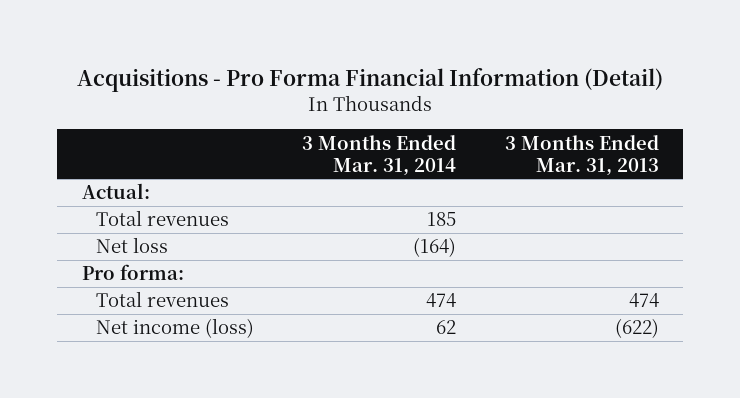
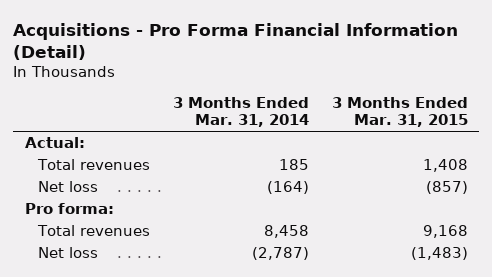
[504,134,659,176] 3 Months Ended Mar. 31, 2013 -> none
none -> [331,96,468,127] 3 Months Ended Mar. 31, 2015
[426,293,457,308] 474 -> [263,225,309,239] 8,458
[96,318,255,339] Net income (loss) -> [38,247,99,259] Net loss
[436,320,457,335] 62 -> [251,247,309,261] (2,787)

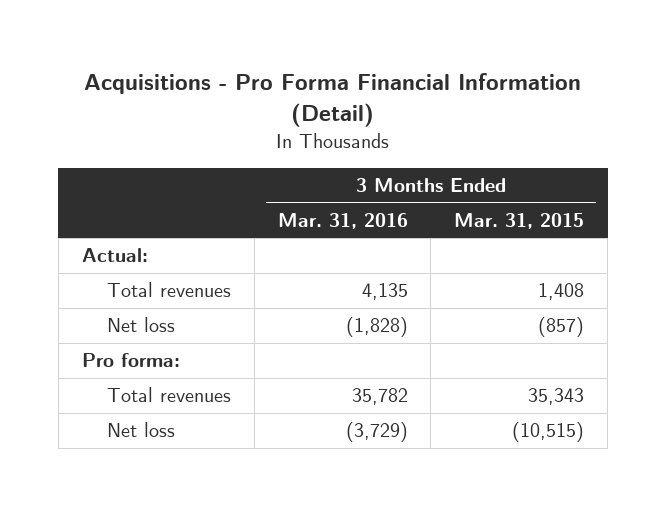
[172,96,309,127] 3 Months Ended Mar. 31, 2014 -> none
none -> [277,212,408,229] Mar. 31, 2016
[422,225,468,239] 9,168 -> [528,388,585,406] 35,343
[410,247,468,261] (1,483) -> [512,422,585,443] (10,515)

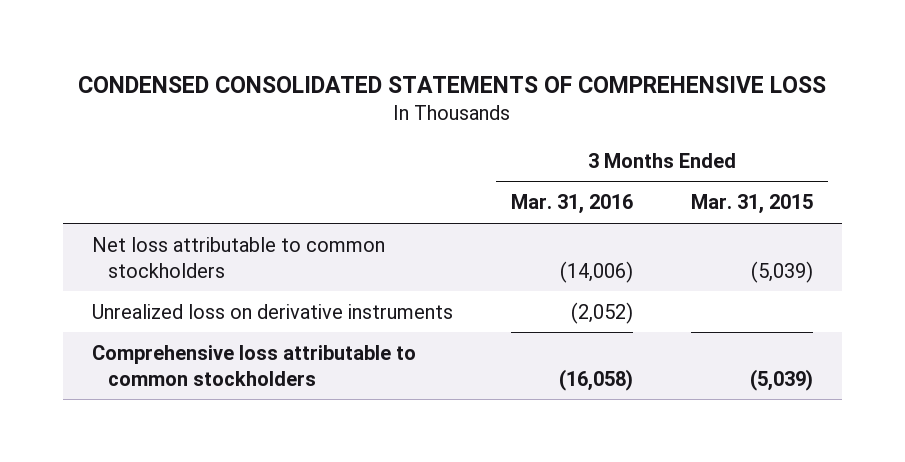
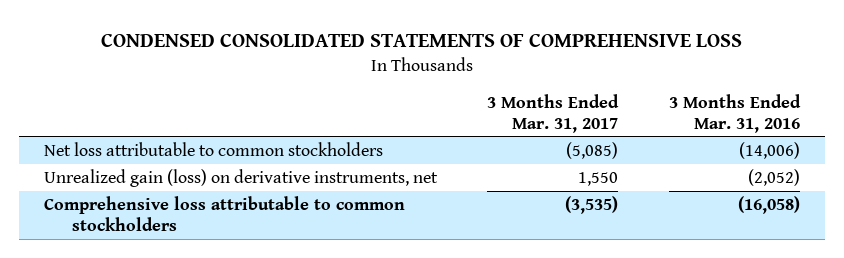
[691,194,814,215] Mar. 31, 2015 -> none
none -> [487,93,620,133] 3 Months Ended Mar. 31, 2017
[91,303,453,319] Unrealized loss on derivative instruments -> [43,168,438,187] Unrealized gain (loss) on derivative instruments, net

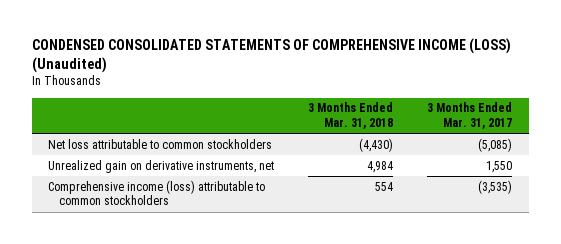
[100,33,742,47] CONDENSED CONSOLIDATED STATEMENTS OF COMPREHENSIVE LOSS -> [31,38,511,74] CONDENSED CONSOLIDATED STATEMENTS OF COMPREHENSIVE INCOME (LOSS) (Unaudited)
[668,93,801,133] 3 Months Ended Mar. 31, 2016 -> none
none -> [308,102,394,130] 3 Months Ended Mar. 31, 2018
[43,168,438,187] Unrealized gain (loss) on derivative instruments, net -> [48,159,275,173] Unrealized gain on derivative instruments, net
[43,195,405,231] Comprehensive loss attributable to common stockholders -> [48,179,266,206] Comprehensive income (loss) attributable to common stockholders

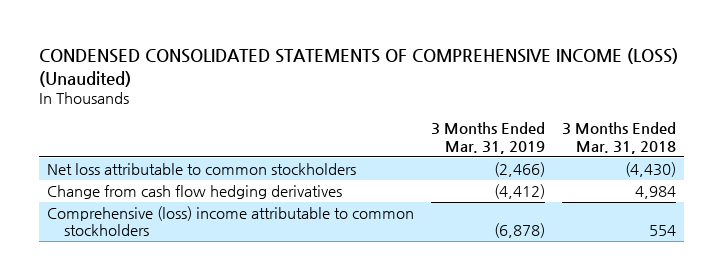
[427,102,513,130] 3 Months Ended Mar. 31, 2017 -> none
none -> [430,122,545,155] 3 Months Ended Mar. 31, 2019
[48,159,275,173] Unrealized gain on derivative instruments, net -> [47,184,343,199] Change from cash flow hedging derivatives
[48,179,266,206] Comprehensive income (loss) attributable to common stockholders -> [47,205,415,237] Comprehensive (loss) income attributable to common stockholders

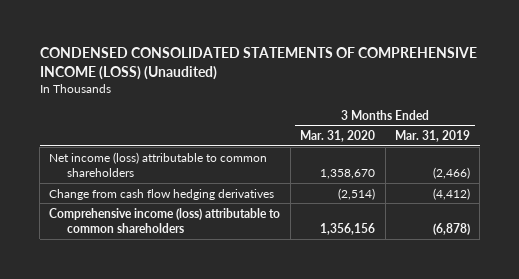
[561,122,676,155] 3 Months Ended Mar. 31, 2018 -> none
none -> [300,130,376,143] Mar. 31, 2020
[47,162,357,175] Net loss attributable to common stockholders -> [49,151,268,178] Net income (loss) attributable to common shareholders
[47,205,415,237] Comprehensive (loss) income attributable to common stockholders -> [49,207,281,234] Comprehensive income (loss) attributable to common shareholders

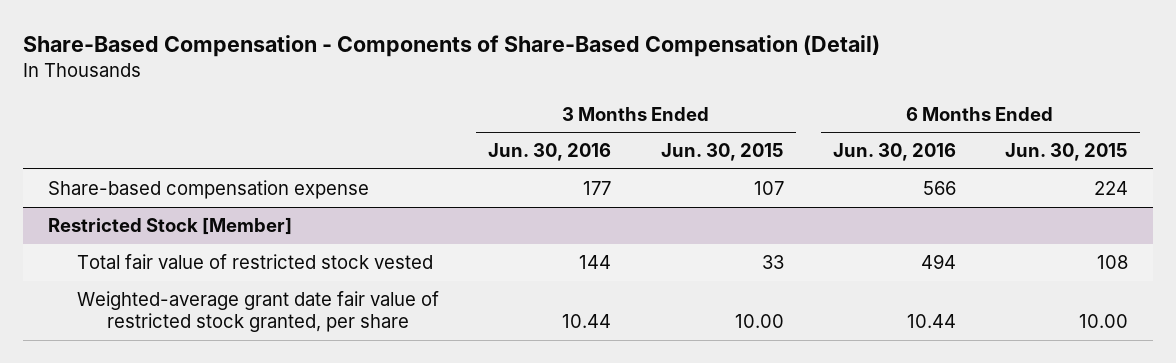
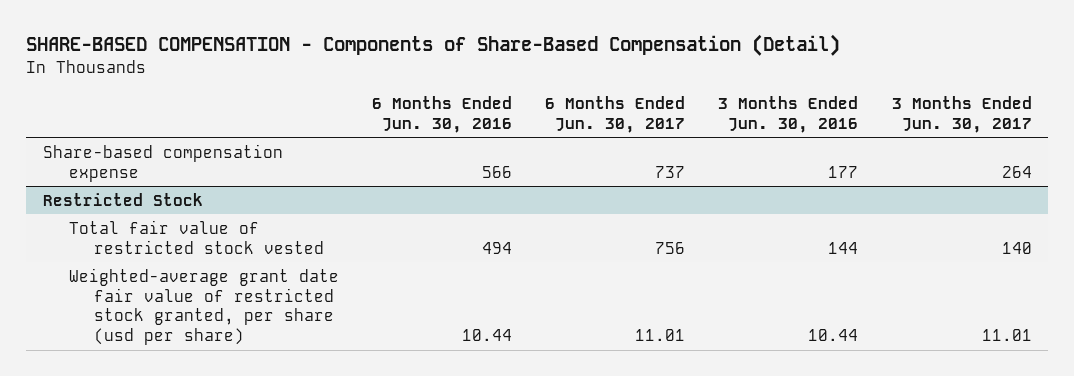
[22,34,880,57] Share-Based Compensation - Components of Share-Based Compensation (Detail) -> [26,34,841,57] SHARE-BASED COMPENSATION - Components of Share-Based Compensation (Detail)
[660,143,784,162] Jun. 30, 2015 -> none
[1005,143,1129,162] Jun. 30, 2015 -> none
none -> [545,96,686,134] 6 Months Ended Jun. 30, 2017
none -> [891,96,1032,134] 3 Months Ended Jun. 30, 2017
[47,217,292,236] Restricted Stock [Member] -> [42,192,203,206] Restricted Stock
[77,291,440,333] Weighted-average grant date fair value of restricted stock granted, per share -> [68,267,339,346] Weighted-average grant date fair value of restricted stock granted, per share (usd per share)

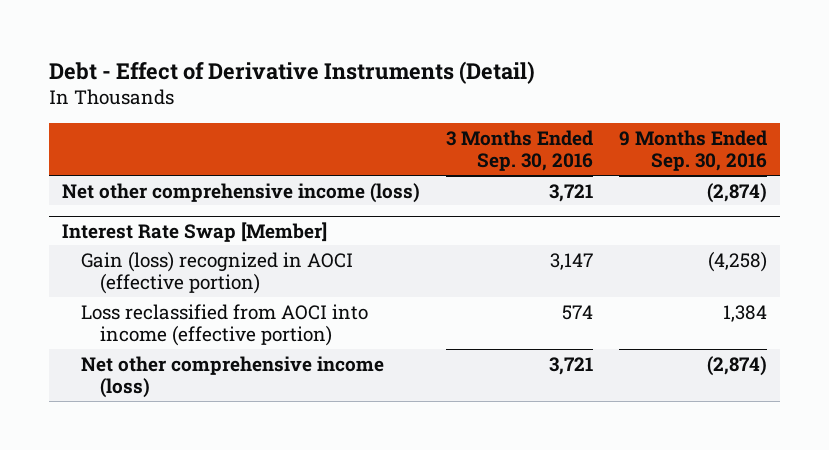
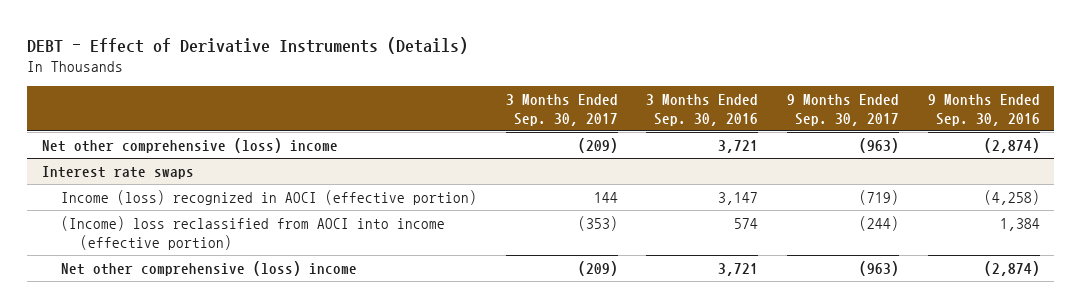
[48,60,535,84] Debt - Effect of Derivative Instruments (Detail) -> [27,36,469,54] DEBT - Effect of Derivative Instruments (Details)
none -> [505,93,618,126] 3 Months Ended Sep. 30, 2017
none -> [786,93,899,126] 9 Months Ended Sep. 30, 2017
[61,182,420,203] Net other comprehensive income (loss) -> [41,137,338,153] Net other comprehensive (loss) income
[61,221,327,242] Interest Rate Swap [Member] -> [41,165,194,179] Interest rate swaps
[80,250,353,294] Gain (loss) recognized in AOCI (effective portion) -> [61,189,478,205] Income (loss) recognized in AOCI (effective portion)
[80,303,368,346] Loss reclassified from AOCI into income (effective portion) -> [61,215,446,250] (Income) loss reclassified from AOCI into income (effective portion)
[80,355,384,398] Net other comprehensive income (loss) -> [61,260,358,276] Net other comprehensive (loss) income

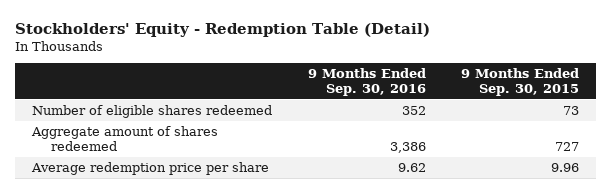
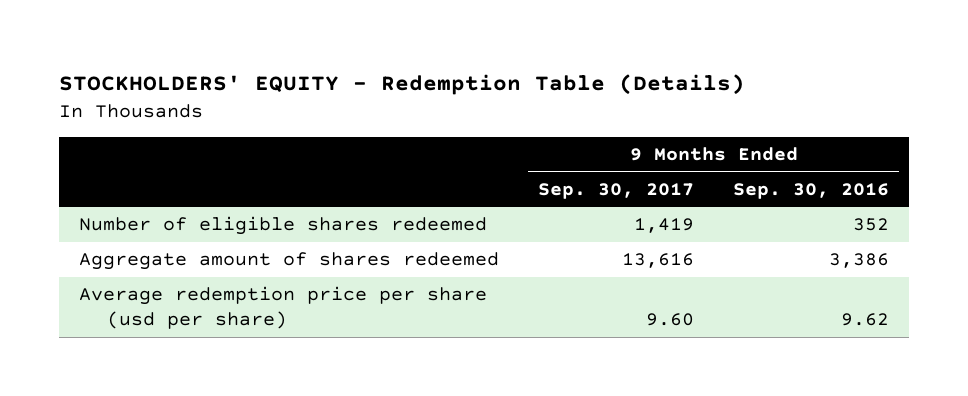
[14,23,430,38] Stockholders' Equity - Redemption Table (Detail) -> [59,74,746,96] STOCKHOLDERS' EQUITY - Redemption Table (Details)
[460,68,579,96] 9 Months Ended Sep. 30, 2015 -> none
none -> [538,182,695,199] Sep. 30, 2017
[31,162,270,176] Average redemption price per share -> [78,286,487,330] Average redemption price per share (usd per share)

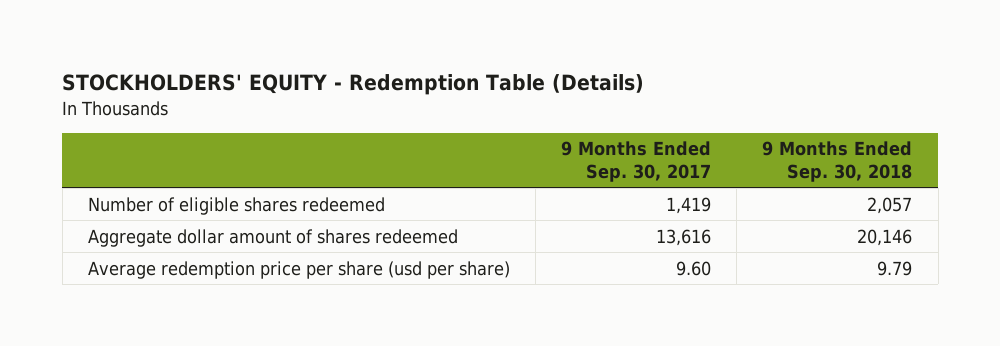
[733,182,890,199] Sep. 30, 2016 -> none
none -> [762,141,913,182] 9 Months Ended Sep. 30, 2018
[78,252,499,271] Aggregate amount of shares redeemed -> [88,228,459,247] Aggregate dollar amount of shares redeemed

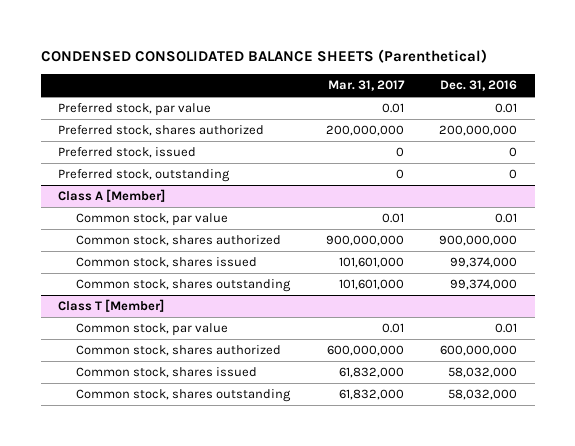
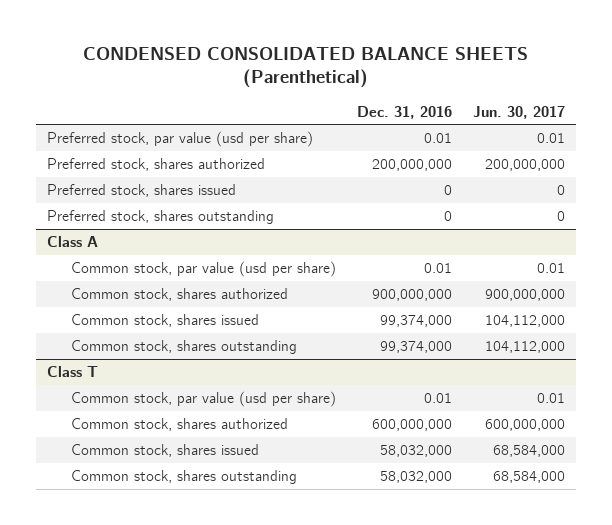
[327,80,405,92] Mar. 31, 2017 -> none
none -> [473,105,566,119] Jun. 30, 2017
[58,103,212,117] Preferred stock, par value -> [46,131,313,148] Preferred stock, par value (usd per share)
[58,147,197,159] Preferred stock, issued -> [46,184,236,198] Preferred stock, shares issued
[58,169,231,183] Preferred stock, outstanding -> [46,210,274,225] Preferred stock, shares outstanding
[58,189,166,203] Class A [Member] -> [46,236,98,248] Class A
[76,213,229,227] Common stock, par value -> [70,261,336,278] Common stock, par value (usd per share)
[58,299,165,313] Class T [Member] -> [46,366,98,378] Class T
[76,323,229,337] Common stock, par value -> [70,391,336,408] Common stock, par value (usd per share)

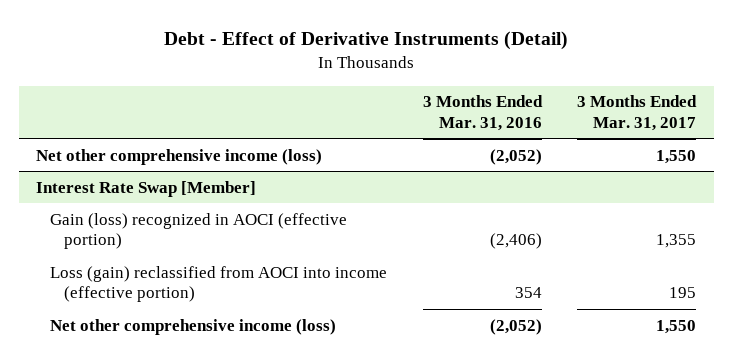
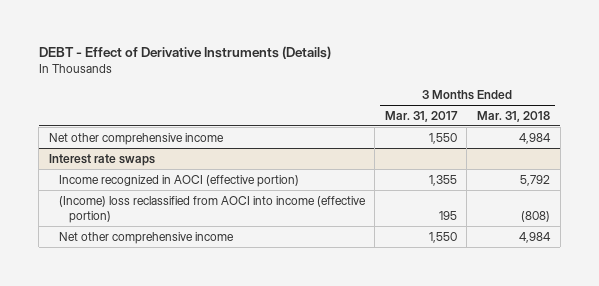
[164,31,569,51] Debt - Effect of Derivative Instruments (Detail) -> [38,45,331,59] DEBT - Effect of Derivative Instruments (Details)
[422,95,543,131] 3 Months Ended Mar. 31, 2016 -> none
none -> [477,110,551,122] Mar. 31, 2018
[36,148,323,165] Net other comprehensive income (loss) -> [48,132,224,145] Net other comprehensive income
[36,180,257,197] Interest Rate Swap [Member] -> [48,153,155,166] Interest rate swaps
[50,212,348,250] Gain (loss) recognized in AOCI (effective portion) -> [58,174,299,187] Income recognized in AOCI (effective portion)
[50,265,388,303] Loss (gain) reclassified from AOCI into income (effective portion) -> [58,195,366,223] (Income) loss reclassified from AOCI into income (effective portion)
[50,318,337,335] Net other comprehensive income (loss) -> [58,231,234,244] Net other comprehensive income

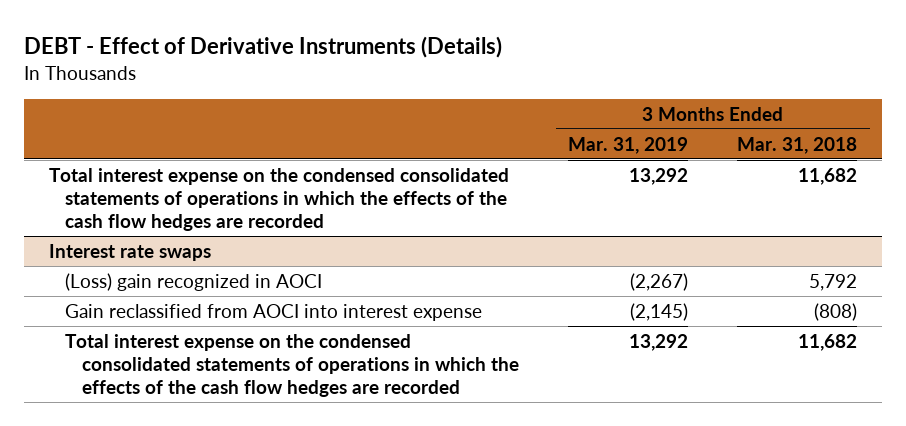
[384,110,458,122] Mar. 31, 2017 -> none
none -> [568,136,689,154] Mar. 31, 2019
[48,132,224,145] Net other comprehensive income -> none
none -> [48,167,509,231] Total interest expense on the condensed consolidated statements of operations in which the effects of the cash flow hedges are recorded
[58,231,234,244] Net other comprehensive income -> none
[58,174,299,187] Income recognized in AOCI (effective portion) -> [65,272,323,291] (Loss) gain recognized in AOCI
[58,195,366,223] (Income) loss reclassified from AOCI into income (effective portion) -> [65,303,483,321] Gain reclassified from AOCI into interest expense
none -> [65,333,519,397] Total interest expense on the condensed consolidated statements of operations in which the effects of the cash flow hedges are recorded

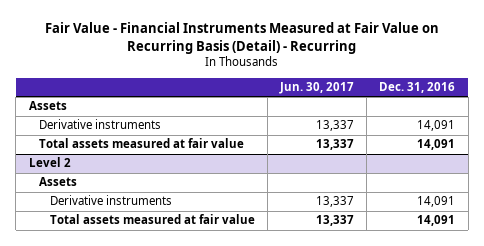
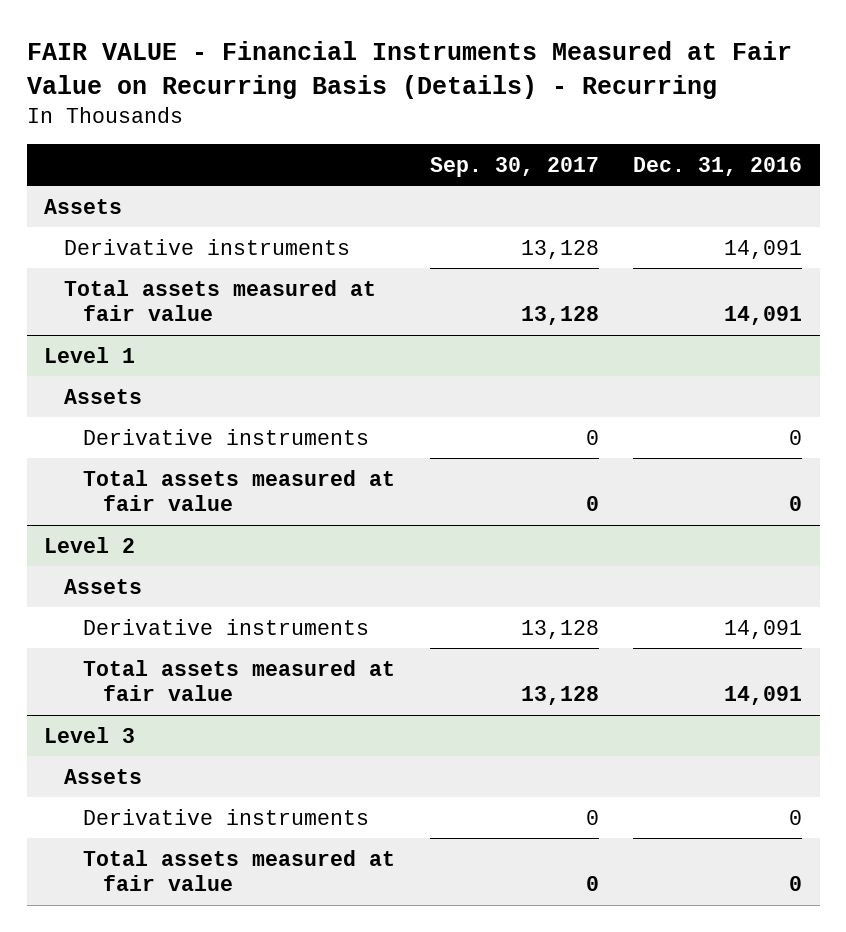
[45,22,440,54] Fair Value - Financial Instruments Measured at Fair Value on Recurring Basis (Detail) - Recurring -> [26,41,792,99] FAIR VALUE - Financial Instruments Measured at Fair Value on Recurring Basis (Details) - Recurring
[279,81,355,94] Jun. 30, 2017 -> none
none -> [429,156,599,177] Sep. 30, 2017
none -> [43,346,135,363] Level 1
none -> [63,388,142,404] Assets
none -> [83,428,370,445] Derivative instruments
none -> [83,469,396,512] Total assets measured at fair value
none -> [43,726,135,743] Level 3
none -> [63,768,142,784] Assets
none -> [83,808,370,825] Derivative instruments
none -> [83,849,396,892] Total assets measured at fair value

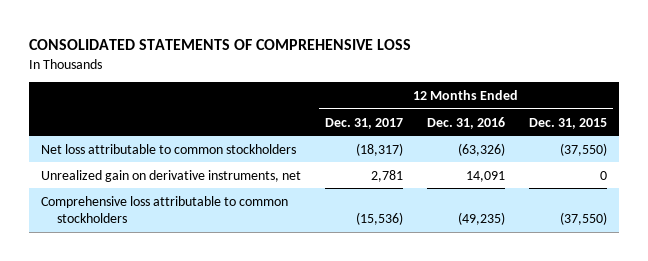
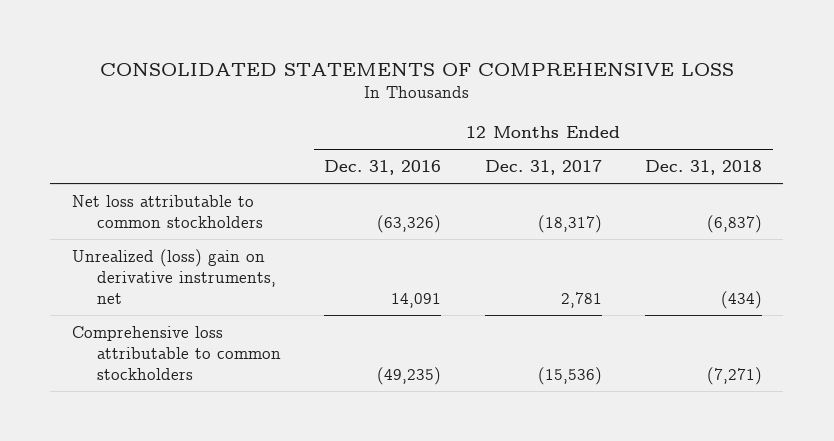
[528,117,607,129] Dec. 31, 2015 -> none
none -> [644,159,762,175] Dec. 31, 2018
[40,169,301,182] Unrealized gain on derivative instruments, net -> [71,248,277,305] Unrealized (loss) gain on derivative instruments, net

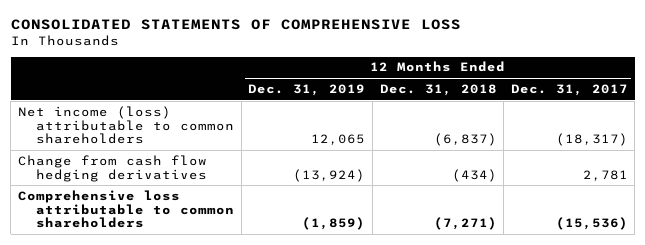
[324,159,442,175] Dec. 31, 2016 -> none
none -> [248,83,366,96] Dec. 31, 2019
[71,194,264,228] Net loss attributable to common stockholders -> [17,105,235,145] Net income (loss) attributable to common shareholders
[71,248,277,305] Unrealized (loss) gain on derivative instruments, net -> [17,154,208,182] Change from cash flow hedging derivatives
[71,325,282,381] Comprehensive loss attributable to common stockholders -> [17,189,235,229] Comprehensive loss attributable to common shareholders

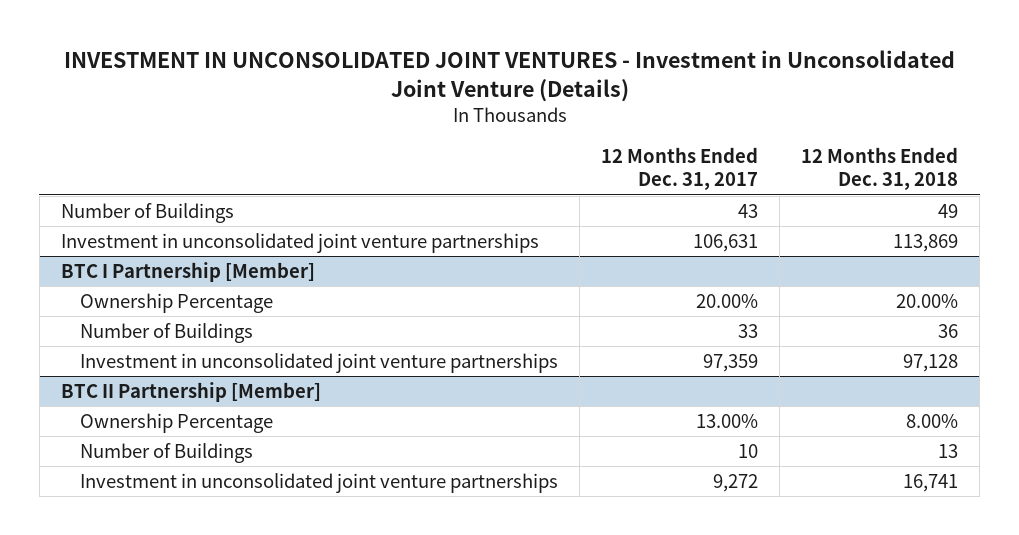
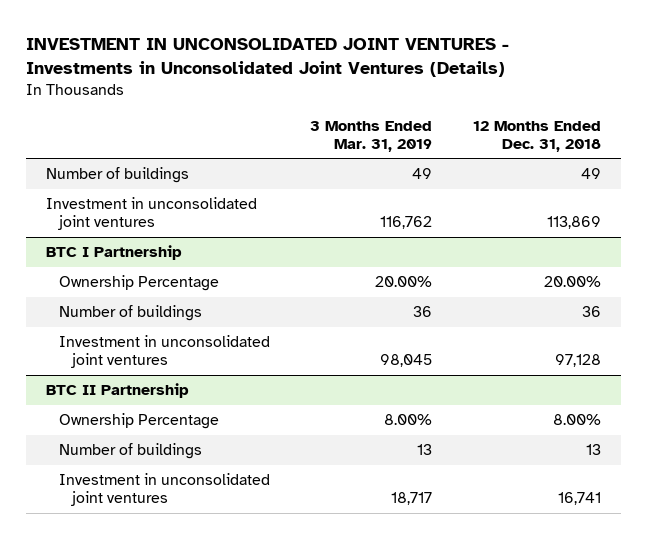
[63,50,955,103] INVESTMENT IN UNCONSOLIDATED JOINT VENTURES - Investment in Unconsolidated Joint Venture (Details) -> [26,38,510,78] INVESTMENT IN UNCONSOLIDATED JOINT VENTURES - Investments in Unconsolidated Joint Ventures (Details)
[601,146,759,191] 12 Months Ended Dec. 31, 2017 -> none
none -> [310,120,433,152] 3 Months Ended Mar. 31, 2019
[60,202,234,223] Number of Buildings -> [46,167,190,184] Number of buildings
[60,232,539,253] Investment in unconsolidated joint venture partnerships -> [46,197,258,231] Investment in unconsolidated joint ventures
[60,261,315,282] BTC I Partnership [Member] -> [46,245,183,261] BTC I Partnership
[80,322,254,343] Number of Buildings -> [58,305,202,322] Number of buildings
[80,352,559,373] Investment in unconsolidated joint venture partnerships -> [58,335,270,369] Investment in unconsolidated joint ventures
[60,381,321,402] BTC II Partnership [Member] -> [46,383,190,399] BTC II Partnership
[80,442,254,463] Number of Buildings -> [58,443,202,460] Number of buildings
[80,472,559,493] Investment in unconsolidated joint venture partnerships -> [58,473,270,507] Investment in unconsolidated joint ventures

